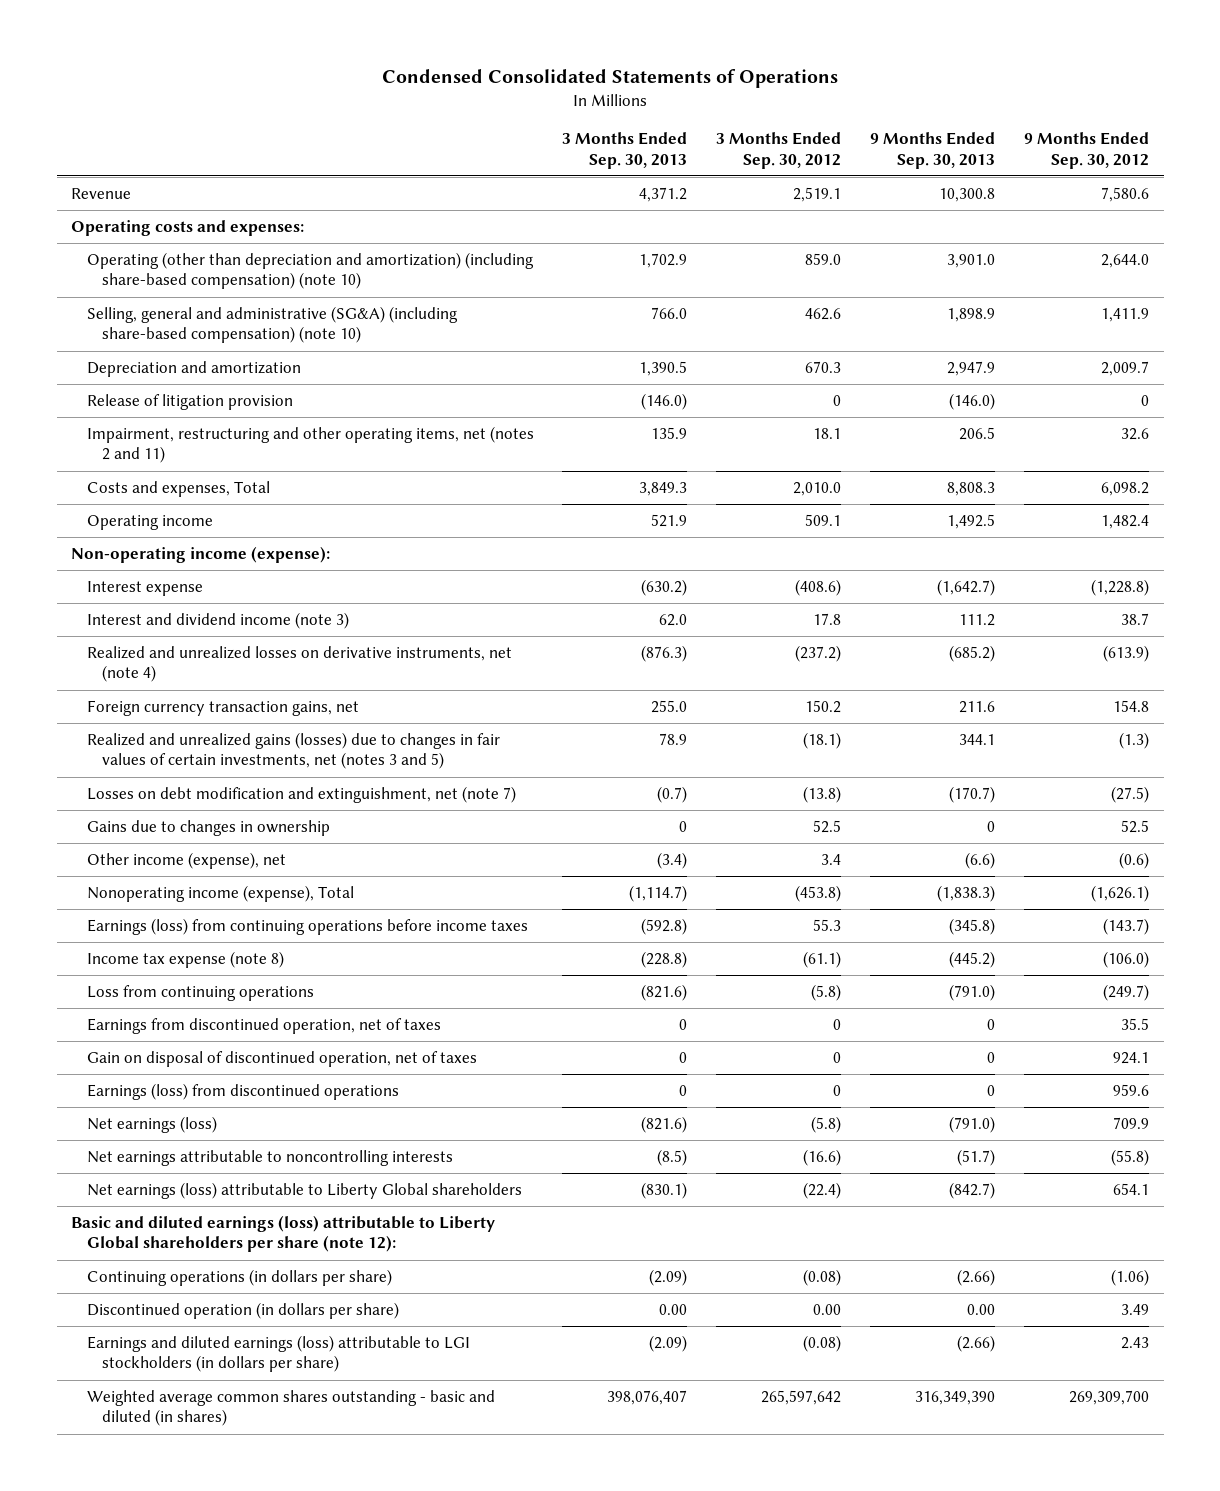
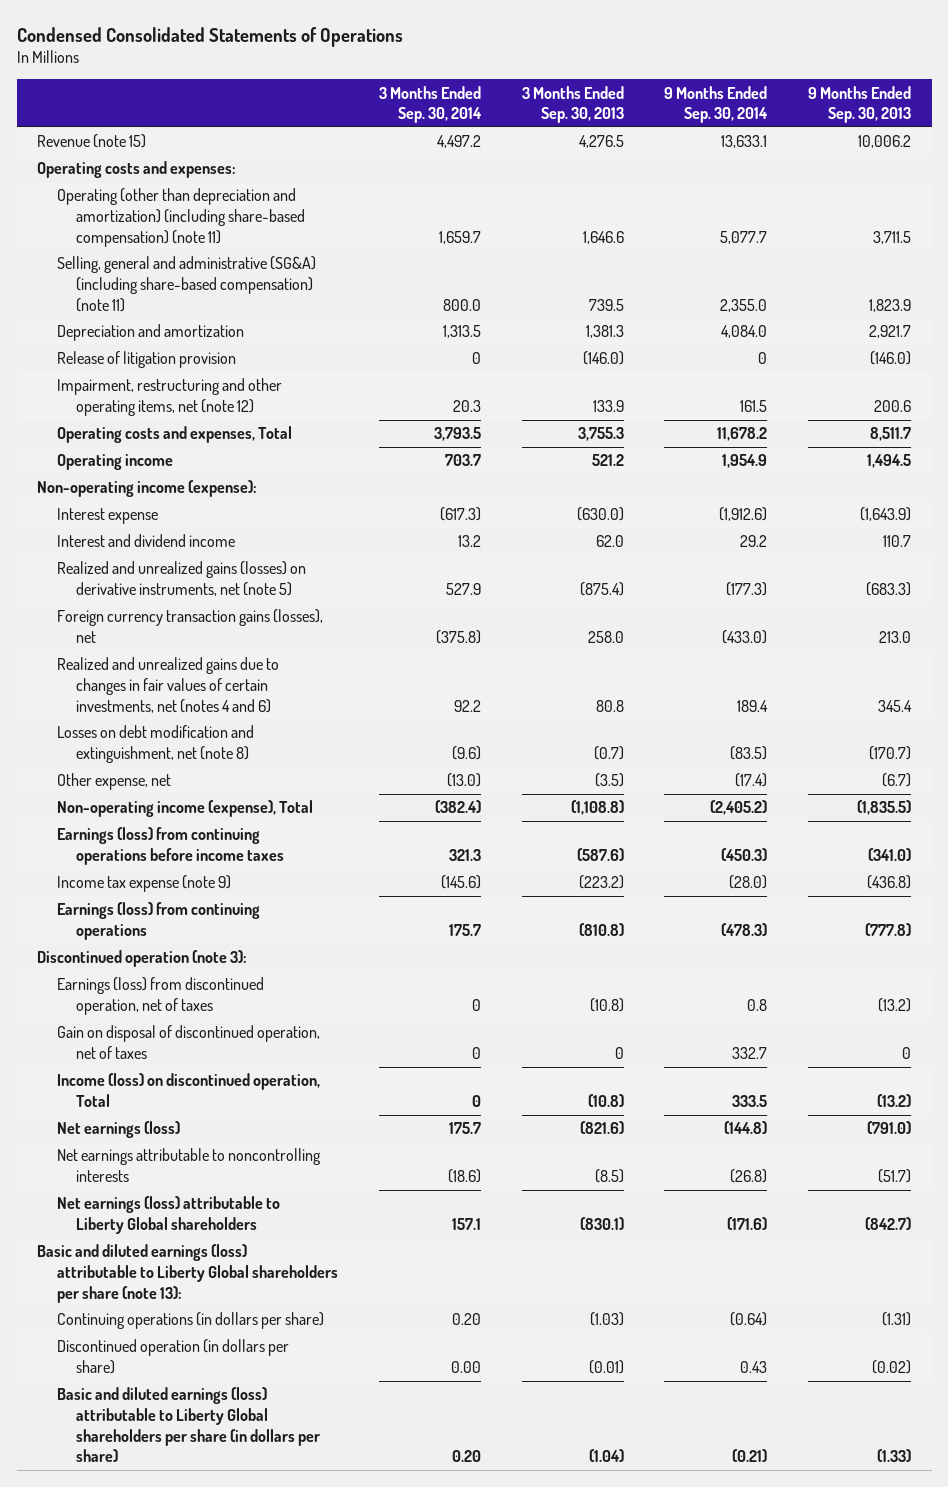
[716,132,842,169] 3 Months Ended Sep. 30, 2012 -> none
[1024,132,1150,169] 9 Months Ended Sep. 30, 2012 -> none
none -> [378,85,482,124] 3 Months Ended Sep. 30, 2014
none -> [664,85,769,124] 9 Months Ended Sep. 30, 2014
[71,188,132,200] Revenue -> [37,134,147,149] Revenue (note 15)
[639,187,688,203] 4,371.2 -> [578,135,624,149] 4,276.5
[939,188,996,203] 10,300.8 -> [858,135,912,149] 10,006.2
[86,252,534,290] Operating (other than depreciation and amortization) (including share-based compensation) (note 10) -> [56,188,306,247] Operating (other than depreciation and amortization) (including share-based compensation) (note 11)
[639,253,688,269] 1,702.9 -> [582,230,624,244] 1,646.6
[947,254,996,269] 3,901.0 -> [873,230,912,244] 3,711.5
[86,306,458,344] Selling, general and administrative (SG&A) (including share-based compensation) (note 10) -> [56,256,316,312] Selling, general and administrative (SG&A) (including share-based compensation) (note 11)
[651,307,688,320] 766.0 -> [588,298,624,311] 739.5
[947,308,996,323] 1,898.9 -> [869,298,912,312] 1,823.9
[639,361,688,377] 1,390.5 -> [585,325,624,339] 1,381.3
[947,361,996,377] 2,947.9 -> [869,325,912,339] 2,921.7
[86,426,534,464] Impairment, restructuring and other operating items, net (notes 2 and 11) -> [56,378,282,417] Impairment, restructuring and other operating items, net (note 12)
[651,427,688,440] 135.9 -> [592,400,624,413] 133.9
[959,427,996,441] 206.5 -> [874,400,912,413] 200.6
[86,481,270,498] Costs and expenses, Total -> [56,426,292,444] Operating costs and expenses, Total
[639,482,688,497] 3,849.3 -> [577,427,624,442] 3,755.3
[947,482,996,497] 8,808.3 -> [870,427,912,442] 8,511.7
[651,514,688,528] 521.9 -> [591,454,624,467] 521.2
[947,514,996,530] 1,492.5 -> [867,454,912,469] 1,494.5
[86,820,330,837] Gains due to changes in ownership -> none
[641,579,688,597] (630.2) -> [576,507,624,522] (630.0)
[937,579,996,597] (1,642.7) -> [860,507,912,522] (1,643.9)
[86,612,349,630] Interest and dividend income (note 3) -> [56,534,235,548] Interest and dividend income
[959,614,996,627] 111.2 -> [883,535,912,548] 110.7
[86,646,512,683] Realized and unrealized losses on derivative instruments, net (note 4) -> [56,561,306,597] Realized and unrealized gains (losses) on derivative instruments, net (note 5)
[641,645,688,663] (876.3) -> [579,582,624,597] (875.4)
[949,645,996,663] (685.2) -> [866,582,912,597] (683.3)
[86,700,359,717] Foreign currency transaction gains, net -> [56,609,323,644] Foreign currency transaction gains (losses), net
[651,700,688,714] 255.0 -> [587,631,624,644] 258.0
[959,701,996,714] 211.6 -> [879,631,912,644] 213.0
[86,732,500,770] Realized and unrealized gains (losses) due to changes in fair values of certain investments, net (notes 3 and 5) -> [56,657,279,713] Realized and unrealized gains due to changes in fair values of certain investments, net (notes 4 and 6)
[659,733,688,746] 78.9 -> [595,699,624,712] 80.8
[959,734,996,746] 344.1 -> [878,699,913,712] 345.4
[86,786,516,804] Losses on debt modification and extinguishment, net (note 7) -> [56,725,254,764] Losses on debt modification and extinguishment, net (note 8)
[86,852,286,870] Other income (expense), net -> [56,773,171,791] Other expense, net
[657,852,688,870] (3.4) -> [594,773,624,788] (3.5)
[965,852,996,870] (6.6) -> [882,773,912,788] (6.7)
[86,885,354,903] Nonoperating income (expense), Total -> [56,800,313,818] Non-operating income (expense), Total
[629,885,688,903] (1,114.7) -> [570,800,624,816] (1,108.8)
[937,885,996,903] (1,838.3) -> [857,800,912,816] (1,835.5)
[641,918,688,936] (592.8) -> [576,848,624,862] (587.6)
[949,918,996,936] (345.8) -> [868,848,912,862] (341.0)
[86,951,284,969] Income tax expense (note 8) -> [56,875,231,893] Income tax expense (note 9)
[641,951,688,969] (228.8) -> [578,875,624,890] (223.2)
[949,951,996,969] (445.2) -> [867,875,912,890] (436.8)
[86,985,314,1002] Loss from continuing operations -> [56,902,260,941] Earnings (loss) from continuing operations
[641,984,688,1002] (821.6) -> [578,923,624,937] (810.8)
[949,984,996,1002] (791.0) -> [865,923,912,937] (777.8)
none -> [37,950,248,968] Discontinued operation (note 3):
[86,1018,441,1035] Earnings from discontinued operation, net of taxes -> [56,977,264,1016] Earnings (loss) from discontinued operation, net of taxes
[679,1019,688,1031] 0 -> [589,998,624,1013] (10.8)
[987,1019,996,1031] 0 -> [878,998,912,1013] (13.2)
[86,1083,399,1101] Earnings (loss) from discontinued operations -> [56,1073,320,1108] Income (loss) on discontinued operation, Total
[679,1085,688,1097] 0 -> [587,1094,624,1108] (10.8)
[987,1085,996,1097] 0 -> [877,1094,912,1108] (13.2)
[86,1390,495,1427] Weighted average common shares outstanding - basic and diluted (in shares) -> none
[71,1215,496,1253] Basic and diluted earnings (loss) attributable to Liberty Global shareholders per share (note 12): -> [37,1244,338,1303] Basic and diluted earnings (loss) attributable to Liberty Global shareholders per share (note 13):
[649,1269,688,1287] (2.09) -> [589,1312,624,1327] (1.03)
[957,1269,996,1287] (2.66) -> [882,1312,912,1327] (1.31)
[659,1304,688,1316] 0.00 -> [588,1360,624,1375] (0.01)
[967,1304,996,1316] 0.00 -> [872,1360,912,1375] (0.02)
[86,1335,470,1373] Earnings and diluted earnings (loss) attributable to LGI stockholders (in dollars per share) -> [56,1387,321,1463] Basic and diluted earnings (loss) attributable to Liberty Global shareholders per share (in dollars per share)
[649,1335,688,1353] (2.09) -> [588,1449,624,1463] (1.04)
[957,1335,996,1353] (2.66) -> [877,1449,912,1463] (1.33)

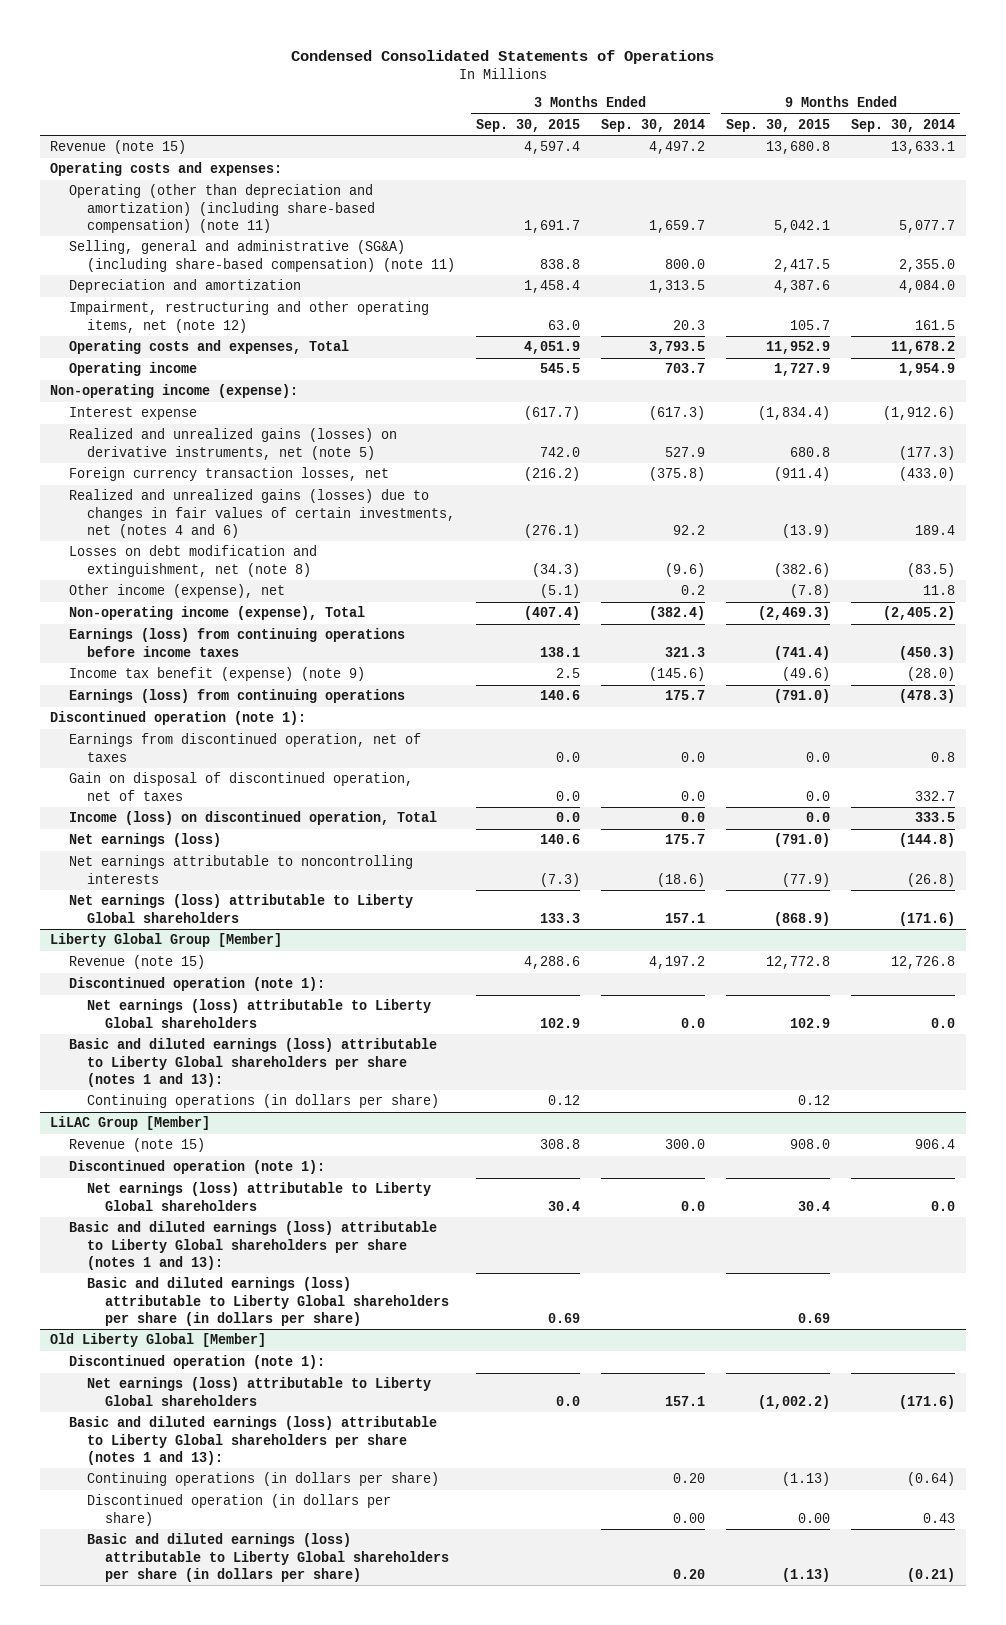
[521,85,624,124] 3 Months Ended Sep. 30, 2013 -> none
[808,85,912,124] 9 Months Ended Sep. 30, 2013 -> none
none -> [475,118,580,132] Sep. 30, 2015
none -> [725,118,830,132] Sep. 30, 2015
[56,351,236,369] Release of litigation provision -> none
[56,534,235,548] Interest and dividend income -> none
[56,609,323,644] Foreign currency transaction gains (losses), net -> [68,467,389,482] Foreign currency transaction losses, net
[56,657,279,713] Realized and unrealized gains due to changes in fair values of certain investments, net (notes 4 and 6) -> [68,489,455,538] Realized and unrealized gains (losses) due to changes in fair values of certain investments, net (notes 4 and 6)
[56,773,171,791] Other expense, net -> [68,584,285,599] Other income (expense), net
[446,773,481,788] (13.0) -> [680,585,705,596] 0.2
[735,773,768,788] (17.4) -> [923,585,956,596] 11.8
[56,875,231,893] Income tax expense (note 9) -> [68,667,365,682] Income tax benefit (expense) (note 9)
[37,950,248,968] Discontinued operation (note 3): -> [50,711,307,726] Discontinued operation (note 1):
[56,977,264,1016] Earnings (loss) from discontinued operation, net of taxes -> [68,733,421,762] Earnings from discontinued operation, net of taxes
[471,999,481,1012] 0 -> [680,751,705,762] 0.0
[471,1047,481,1060] 0 -> [680,790,705,801] 0.0
[471,1095,481,1108] 0 -> [680,812,705,823] 0.0
none -> [50,933,283,948] Liberty Global Group [Member]
none -> [68,955,205,970] Revenue (note 15)
none -> [68,977,325,992] Discontinued operation (note 1):
none -> [86,999,431,1028] Net earnings (loss) attributable to Liberty Global shareholders
[37,1244,338,1303] Basic and diluted earnings (loss) attributable to Liberty Global shareholders per share (note 13): -> [68,1038,437,1087] Basic and diluted earnings (loss) attributable to Liberty Global shareholders per share (notes 1 and 13):
none -> [86,1094,439,1109] Continuing operations (in dollars per share)
none -> [50,1116,211,1131] LiLAC Group [Member]
none -> [68,1138,205,1153] Revenue (note 15)
none -> [68,1160,325,1175] Discontinued operation (note 1):
none -> [86,1182,431,1211] Net earnings (loss) attributable to Liberty Global shareholders
none -> [68,1221,437,1270] Basic and diluted earnings (loss) attributable to Liberty Global shareholders per share (notes 1 and 13):
none -> [86,1277,449,1326] Basic and diluted earnings (loss) attributable to Liberty Global shareholders per share (in dollars per share)
none -> [50,1333,267,1348] Old Liberty Global [Member]
none -> [68,1355,325,1370] Discontinued operation (note 1):
none -> [86,1377,431,1406] Net earnings (loss) attributable to Liberty Global shareholders
none -> [68,1416,437,1465] Basic and diluted earnings (loss) attributable to Liberty Global shareholders per share (notes 1 and 13):

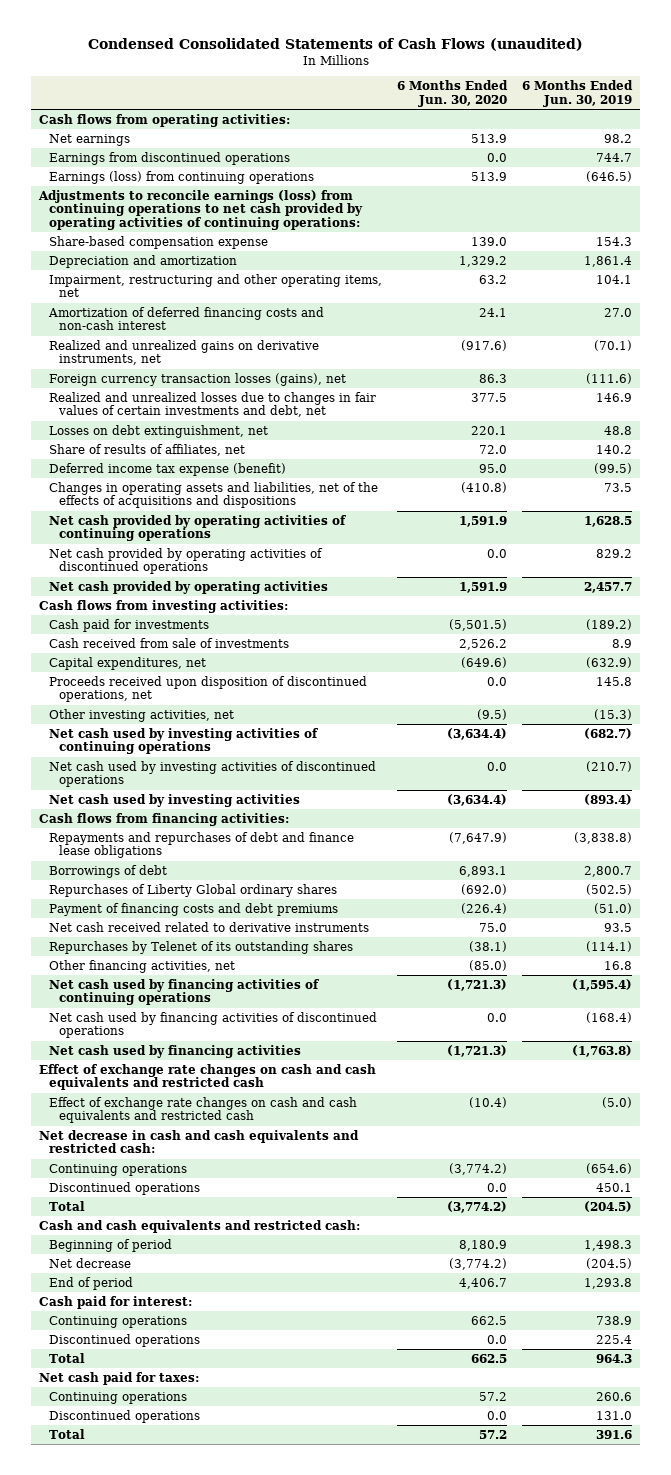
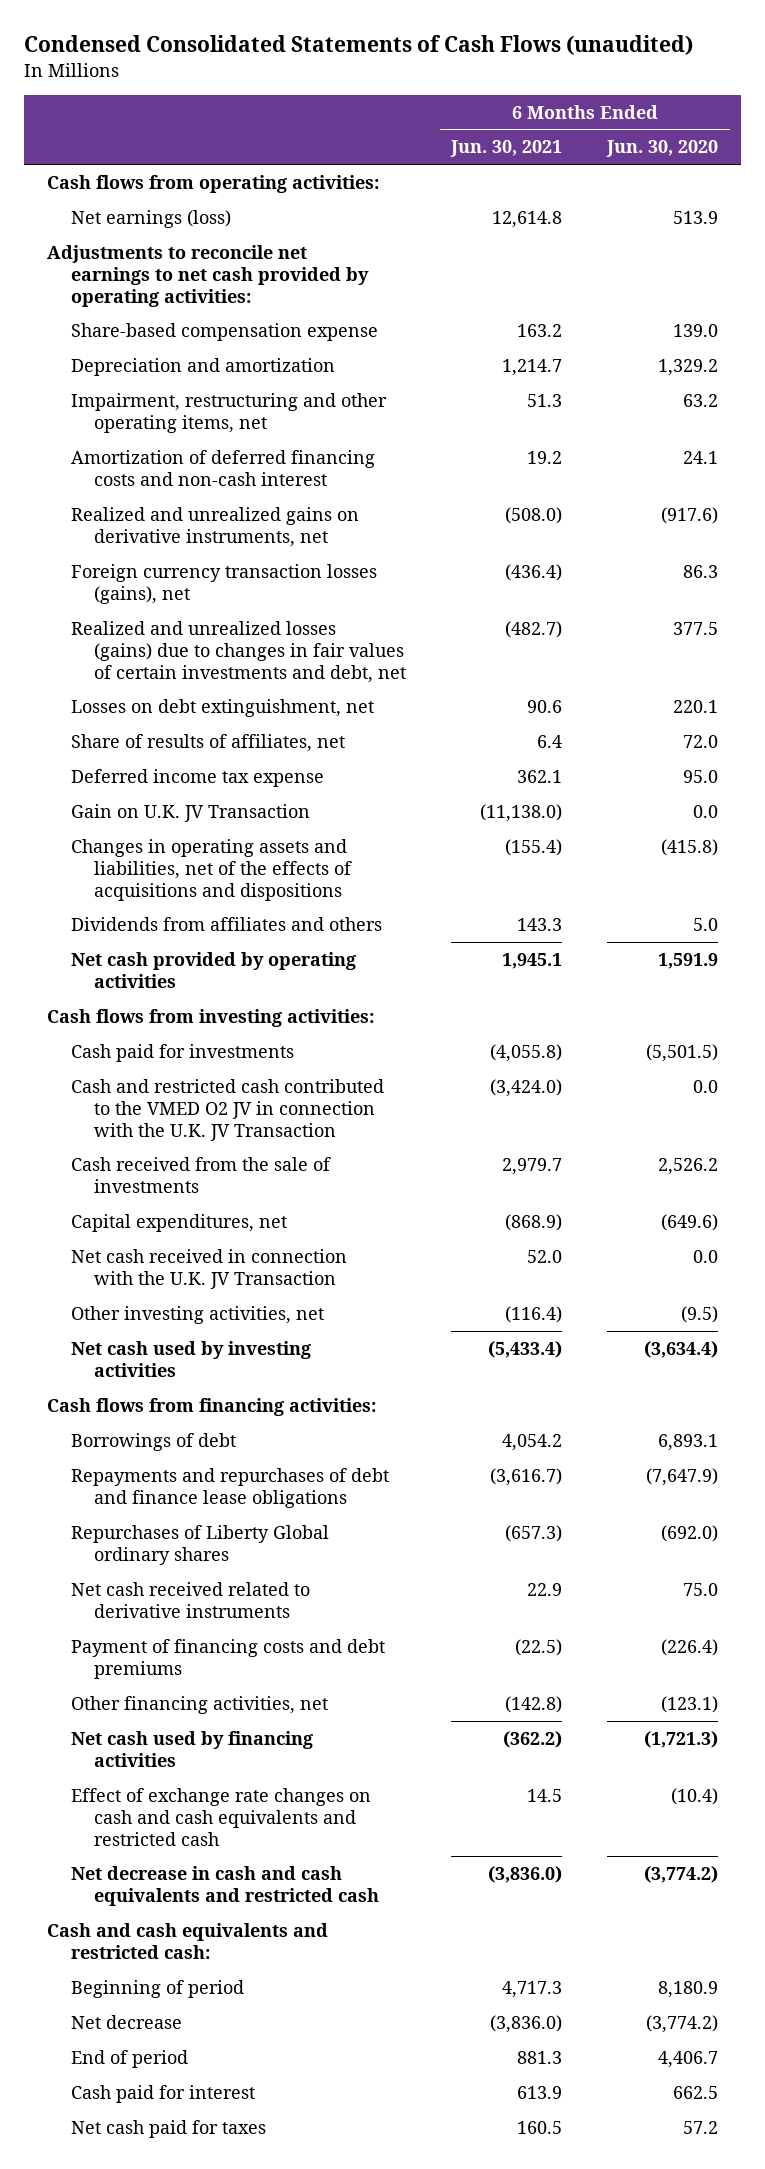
[522,80,634,107] 6 Months Ended Jun. 30, 2019 -> none
none -> [450,140,563,158] Jun. 30, 2021
[48,151,290,165] Earnings from discontinued operations -> none
[48,170,314,184] Earnings (loss) from continuing operations -> none
[48,133,130,146] Net earnings -> [70,209,231,228] Net earnings (loss)
[37,189,363,230] Adjustments to reconcile earnings (loss) from continuing operations to net cash provided by operating activities of continuing operations: -> [46,244,369,307] Adjustments to reconcile net earnings to net cash provided by operating activities:
[48,391,376,418] Realized and unrealized losses due to changes in fair values of certain investments and debt, net -> [70,620,407,683] Realized and unrealized losses (gains) due to changes in fair values of certain investments and debt, net
[48,514,346,542] Net cash provided by operating activities of continuing operations -> none
[48,547,323,575] Net cash provided by operating activities of discontinued operations -> none
[48,462,286,476] Deferred income tax expense (benefit) -> [70,768,324,787] Deferred income tax expense
none -> [70,803,310,822] Gain on U.K. JV Transaction
[461,481,508,493] (410.8) -> [661,838,719,856] (415.8)
none -> [70,916,382,931] Dividends from affiliates and others
none -> [70,1078,384,1141] Cash and restricted cash contributed to the VMED O2 JV in connection with the U.K. JV Transaction
[48,637,289,648] Cash received from sale of investments -> [70,1156,331,1193] Cash received from the sale of investments
[48,675,367,703] Proceeds received upon disposition of discontinued operations, net -> none
none -> [70,1248,347,1289] Net cash received in connection with the U.K. JV Transaction
[48,727,318,755] Net cash used by investing activities of continuing operations -> none
[48,760,376,788] Net cash used by investing activities of discontinued operations -> none
[48,831,354,859] Repayments and repurchases of debt and finance lease obligations -> [70,1467,389,1508] Repayments and repurchases of debt and finance lease obligations
[48,940,353,954] Repurchases by Telenet of its outstanding shares -> none
[48,978,319,1006] Net cash used by financing activities of continuing operations -> none
[48,1011,377,1039] Net cash used by financing activities of discontinued operations -> none
[48,902,338,916] Payment of financing costs and debt premiums -> [70,1638,385,1679] Payment of financing costs and debt premiums
[469,959,508,971] (85.0) -> [661,1695,719,1713] (123.1)
[38,1063,376,1091] Effect of exchange rate changes on cash and cash equivalents and restricted cash -> none
[38,1129,359,1154] Net decrease in cash and cash equivalents and restricted cash: -> none
[48,1163,187,1176] Continuing operations -> none
[48,1181,200,1195] Discontinued operations -> none
[48,1200,85,1211] Total -> [70,1865,380,1906] Net decrease in cash and cash equivalents and restricted cash
[38,1295,192,1309] Cash paid for interest: -> none
[48,1315,187,1328] Continuing operations -> none
[48,1333,200,1347] Discontinued operations -> none
[38,1371,199,1385] Net cash paid for taxes: -> none
[48,1391,187,1404] Continuing operations -> none
[48,1409,200,1423] Discontinued operations -> none
[48,1352,85,1363] Total -> [70,2084,255,2103] Cash paid for interest
[48,1428,85,1439] Total -> [70,2119,266,2138] Net cash paid for taxes

